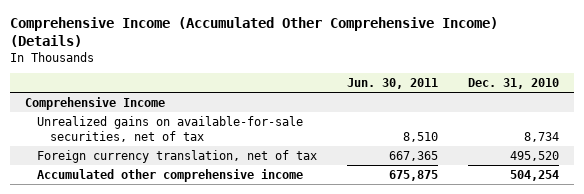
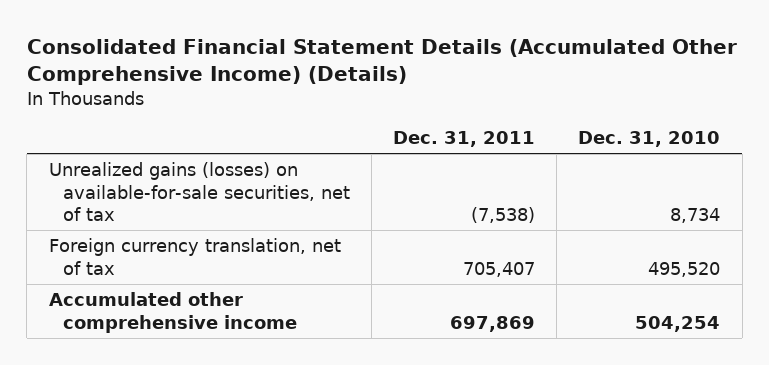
[10,17,499,48] Comprehensive Income (Accumulated Other Comprehensive Income) (Details) -> [26,39,737,86] Consolidated Financial Statement Details (Accumulated Other Comprehensive Income) (Details)
[347,78,439,90] Jun. 30, 2011 -> none
none -> [393,131,536,148] Dec. 31, 2011
[24,96,165,110] Comprehensive Income -> none
[37,115,304,142] Unrealized gains on available-for-sale securities, net of tax -> [48,161,350,222] Unrealized gains (losses) on available-for-sale securities, net of tax

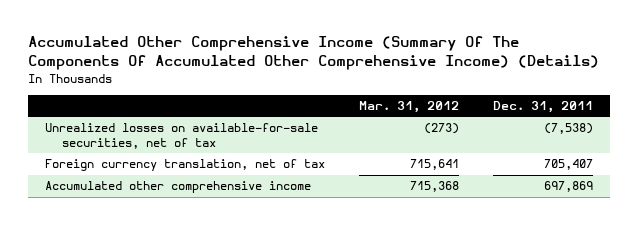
[26,39,737,86] Consolidated Financial Statement Details (Accumulated Other Comprehensive Income) (Details) -> [28,36,600,71] Accumulated Other Comprehensive Income (Summary Of The Components Of Accumulated Other Comprehensive Income) (Details)
[578,131,721,148] Dec. 31, 2010 -> none
none -> [359,101,460,114] Mar. 31, 2012
[48,161,350,222] Unrealized gains (losses) on available-for-sale securities, net of tax -> [45,123,319,149] Unrealized losses on available-for-sale securities, net of tax

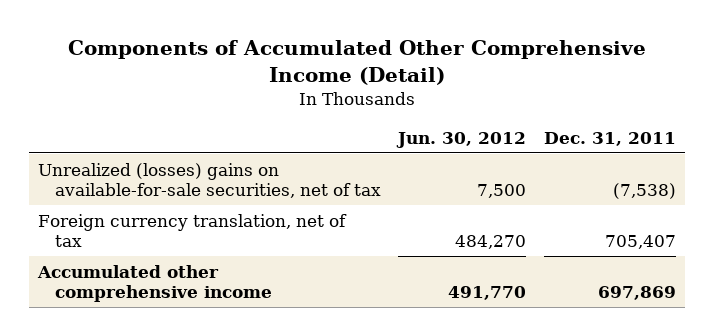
[28,36,600,71] Accumulated Other Comprehensive Income (Summary Of The Components Of Accumulated Other Comprehensive Income) (Details) -> [68,40,647,85] Components of Accumulated Other Comprehensive Income (Detail)
[359,101,460,114] Mar. 31, 2012 -> none
none -> [396,131,527,148] Jun. 30, 2012
[45,123,319,149] Unrealized losses on available-for-sale securities, net of tax -> [37,162,381,199] Unrealized (losses) gains on available-for-sale securities, net of tax

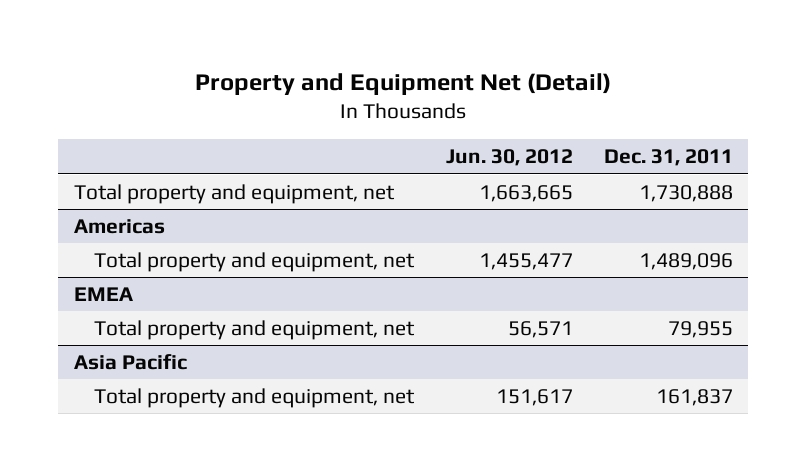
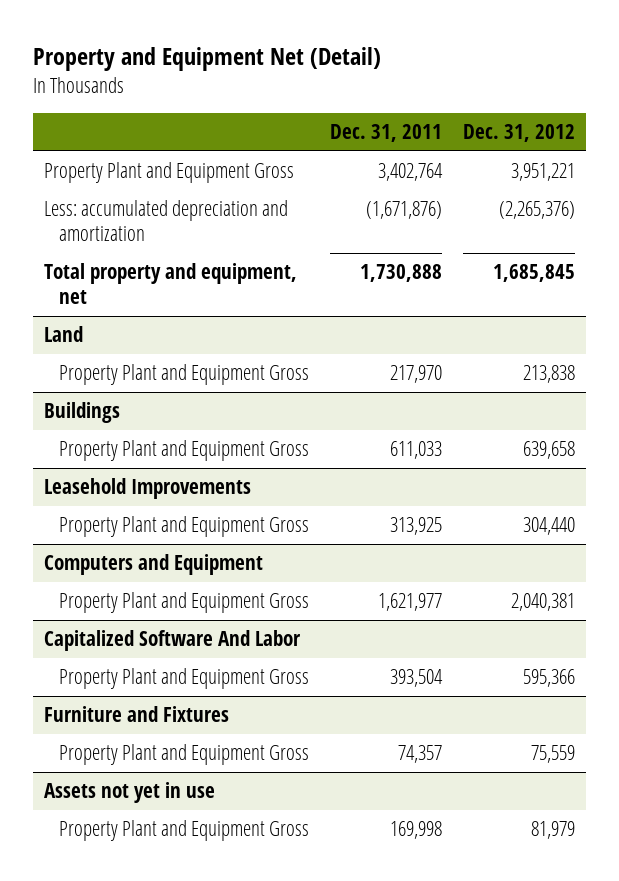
[445,149,573,167] Jun. 30, 2012 -> none
none -> [463,124,576,143] Dec. 31, 2012
none -> [43,162,294,184] Property Plant and Equipment Gross
none -> [43,200,288,242] Less: accumulated depreciation and amortization
[73,218,165,234] Americas -> none
[94,251,416,272] Total property and equipment, net -> none
[73,286,133,301] EMEA -> none
[94,319,416,340] Total property and equipment, net -> none
[73,353,187,370] Asia Pacific -> none
[94,387,416,408] Total property and equipment, net -> none
none -> [43,326,83,343] Land
none -> [58,364,309,386] Property Plant and Equipment Gross
none -> [43,402,120,424] Buildings
none -> [58,440,309,462] Property Plant and Equipment Gross
none -> [43,478,251,500] Leasehold Improvements
none -> [58,516,309,538] Property Plant and Equipment Gross
none -> [43,554,263,576] Computers and Equipment
none -> [58,592,309,614] Property Plant and Equipment Gross
none -> [43,630,301,652] Capitalized Software And Labor
none -> [58,668,309,690] Property Plant and Equipment Gross
none -> [43,706,229,723] Furniture and Fixtures
none -> [58,744,309,766] Property Plant and Equipment Gross
none -> [43,782,215,804] Assets not yet in use
none -> [58,820,309,842] Property Plant and Equipment Gross

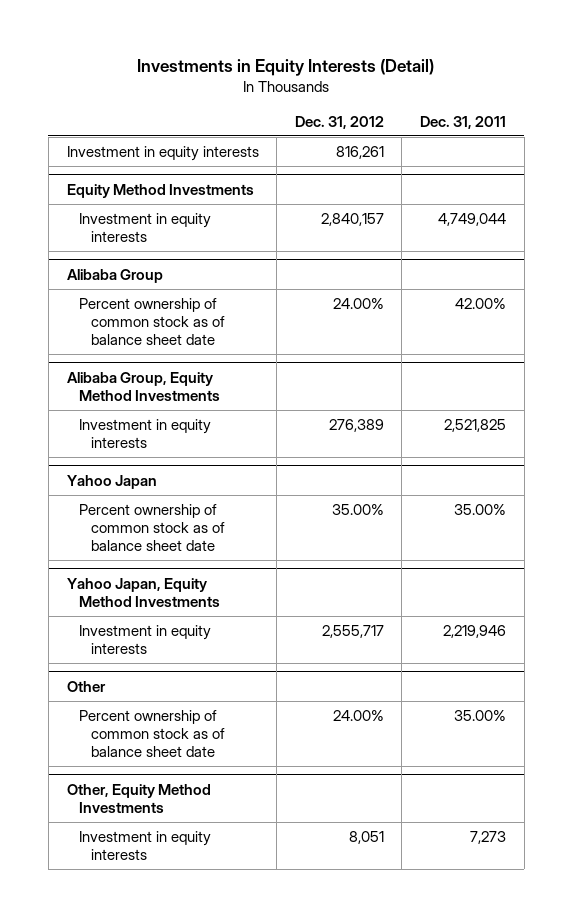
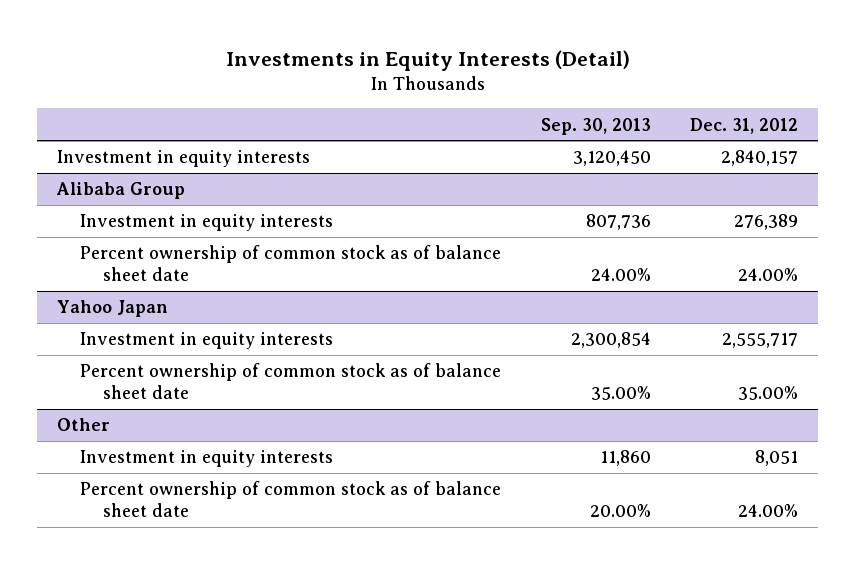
[420,115,507,129] Dec. 31, 2011 -> none
none -> [540,117,651,135] Sep. 30, 2013
[66,146,259,162] Investment in equity interests -> none
[66,184,254,199] Equity Method Investments -> none
[66,372,220,402] Alibaba Group, Equity Method Investments -> none
[78,298,225,346] Percent ownership of common stock as of balance sheet date -> [80,245,502,282] Percent ownership of common stock as of balance sheet date
[66,578,220,608] Yahoo Japan, Equity Method Investments -> none
[78,504,225,552] Percent ownership of common stock as of balance sheet date -> [80,363,502,400] Percent ownership of common stock as of balance sheet date
[66,784,211,814] Other, Equity Method Investments -> none
[78,710,225,758] Percent ownership of common stock as of balance sheet date -> [80,481,502,518] Percent ownership of common stock as of balance sheet date

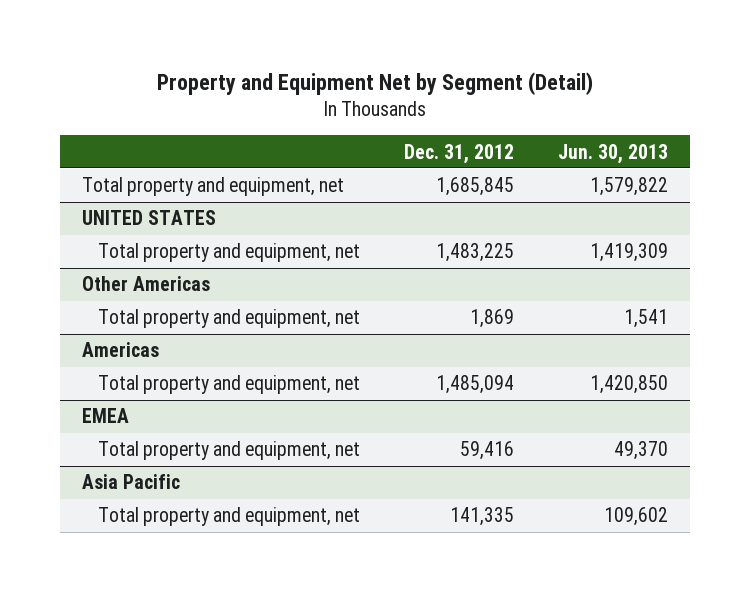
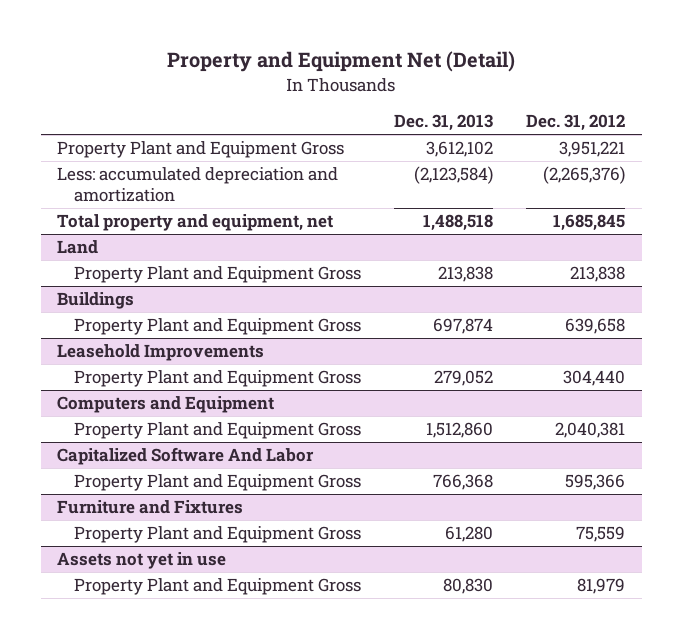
[156,71,593,95] Property and Equipment Net by Segment (Detail) -> [167,51,516,73] Property and Equipment Net (Detail)
[558,143,669,164] Jun. 30, 2013 -> none
none -> [394,114,494,132] Dec. 31, 2013
none -> [57,141,345,159] Property Plant and Equipment Gross
none -> [57,167,339,203] Less: accumulated depreciation and amortization
[81,210,216,226] UNITED STATES -> none
[98,243,361,263] Total property and equipment, net -> none
[81,276,210,292] Other Americas -> none
[98,309,361,329] Total property and equipment, net -> none
[81,342,159,358] Americas -> none
[98,375,361,395] Total property and equipment, net -> none
[81,408,129,424] EMEA -> none
[98,441,361,461] Total property and equipment, net -> none
[81,474,180,490] Asia Pacific -> none
[98,507,361,527] Total property and equipment, net -> none
none -> [57,240,99,255] Land
none -> [74,266,362,284] Property Plant and Equipment Gross
none -> [57,292,135,310] Buildings
none -> [74,318,362,336] Property Plant and Equipment Gross
none -> [57,344,265,362] Leasehold Improvements
none -> [74,370,362,388] Property Plant and Equipment Gross
none -> [57,396,275,414] Computers and Equipment
none -> [74,422,362,440] Property Plant and Equipment Gross
none -> [57,447,315,466] Capitalized Software And Labor
none -> [74,474,362,492] Property Plant and Equipment Gross
none -> [57,500,244,515] Furniture and Fixtures
none -> [74,526,362,544] Property Plant and Equipment Gross
none -> [57,552,227,570] Assets not yet in use
none -> [74,578,362,596] Property Plant and Equipment Gross

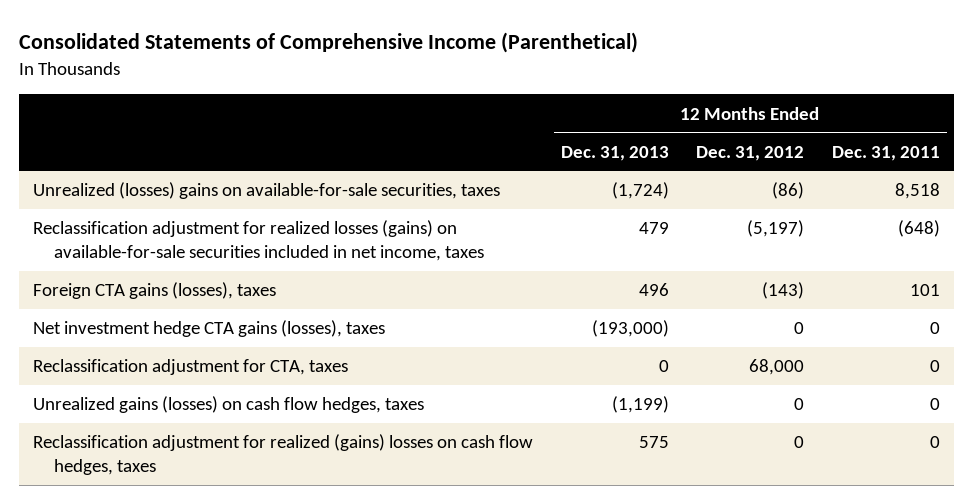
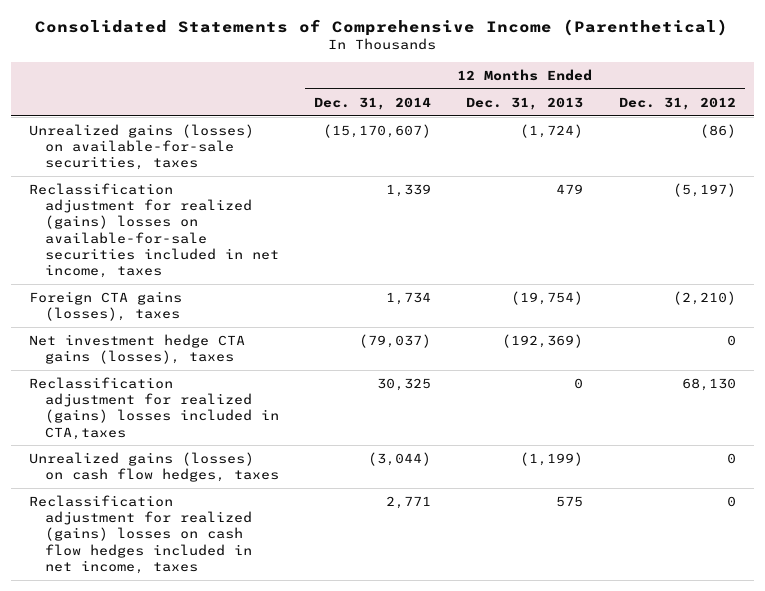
[832,145,941,161] Dec. 31, 2011 -> none
none -> [314,96,432,110] Dec. 31, 2014
[33,182,501,200] Unrealized (losses) gains on available-for-sale securities, taxes -> [28,123,254,171] Unrealized gains (losses) on available-for-sale securities, taxes
[33,220,485,262] Reclassification adjustment for realized losses (gains) on available-for-sale securities included in net income, taxes -> [28,182,279,279] Reclassification adjustment for realized (gains) losses on available-for-sale securities included in net income, taxes
[638,283,669,297] 496 -> [511,290,584,305] (19,754)
[762,282,805,300] (143) -> [672,290,736,305] (2,210)
[591,320,669,338] (193,000) -> [502,333,584,348] (192,369)
[33,359,349,376] Reclassification adjustment for CTA, taxes -> [28,376,279,440] Reclassification adjustment for realized (gains) losses included in CTA,taxes
[749,359,805,376] 68,000 -> [681,377,736,391] 68,130
[33,434,534,476] Reclassification adjustment for realized (gains) losses on cash flow hedges, taxes -> [28,494,252,574] Reclassification adjustment for realized (gains) losses on cash flow hedges included in net income, taxes

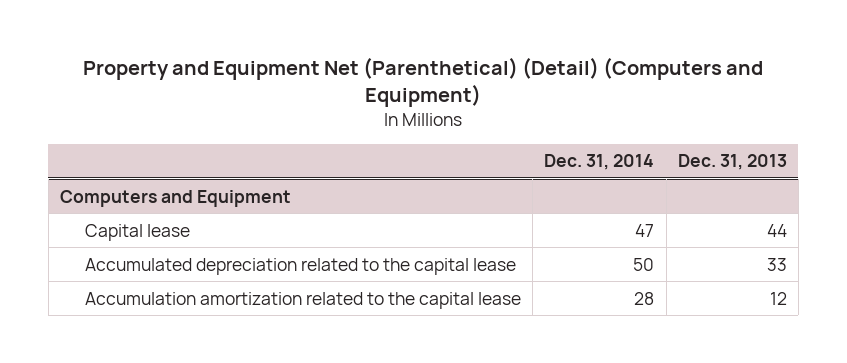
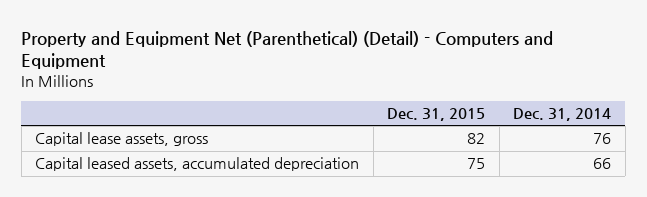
[83,57,764,108] Property and Equipment Net (Parenthetical) (Detail) (Computers and Equipment) -> [21,30,554,70] Property and Equipment Net (Parenthetical) (Detail) - Computers and Equipment
[677,154,787,171] Dec. 31, 2013 -> none
none -> [387,107,486,121] Dec. 31, 2015
[59,189,291,207] Computers and Equipment -> none
[85,291,522,309] Accumulation amortization related to the capital lease -> none
[85,223,191,241] Capital lease -> [35,132,209,147] Capital lease assets, gross
[635,223,655,237] 47 -> [593,133,612,145] 76
[85,257,517,275] Accumulated depreciation related to the capital lease -> [35,157,360,172] Capital leased assets, accumulated depreciation
[633,257,655,271] 50 -> [593,158,612,170] 66

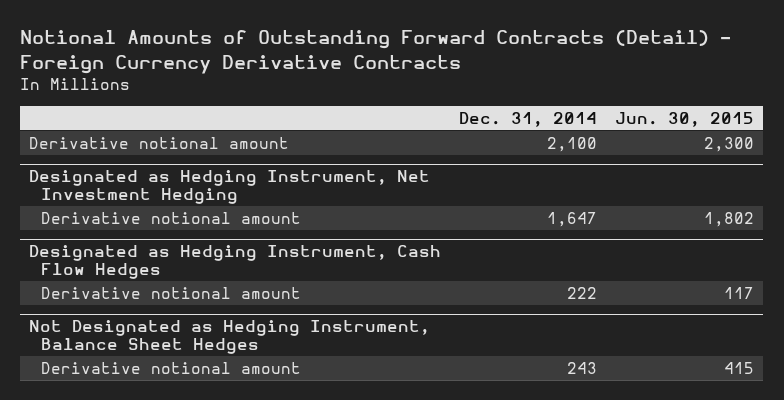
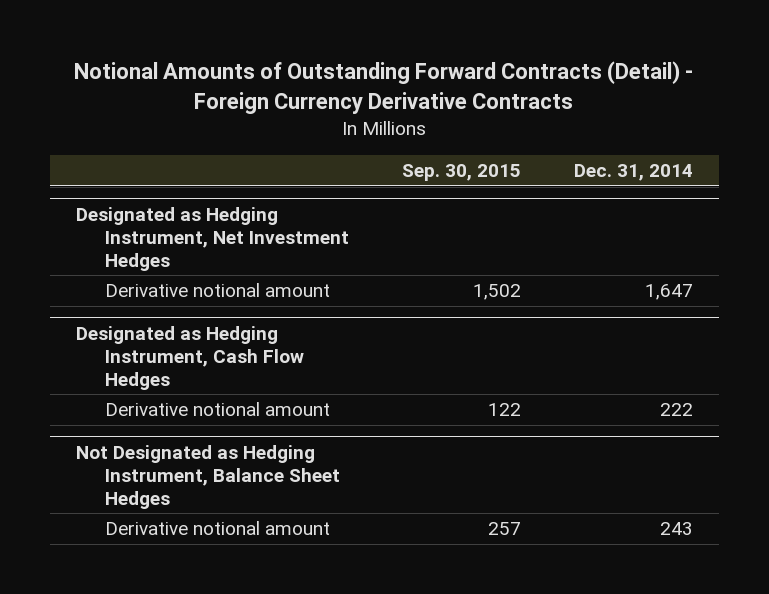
[615,111,755,127] Jun. 30, 2015 -> none
none -> [401,163,521,181] Sep. 30, 2015
[29,137,290,150] Derivative notional amount -> none
[29,170,431,205] Designated as Hedging Instrument, Net Investment Hedging -> [75,206,349,271] Designated as Hedging Instrument, Net Investment Hedges

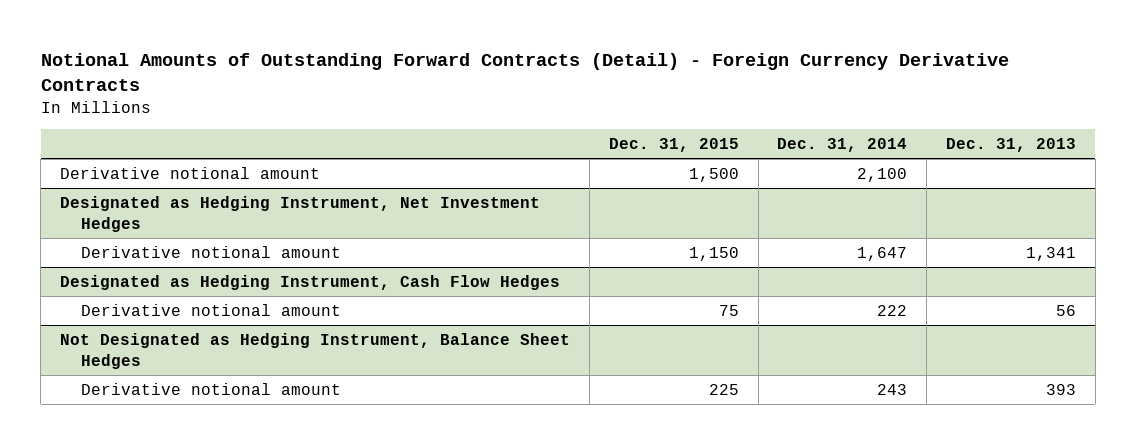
[401,163,521,181] Sep. 30, 2015 -> none
none -> [608,138,739,153] Dec. 31, 2015
none -> [945,138,1076,153] Dec. 31, 2013
none -> [60,166,321,179] Derivative notional amount

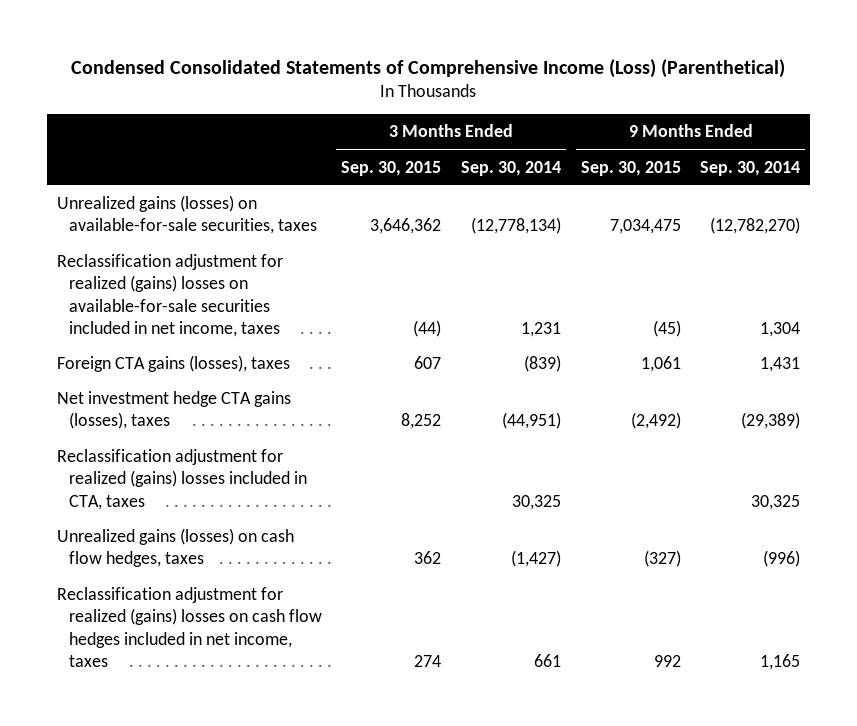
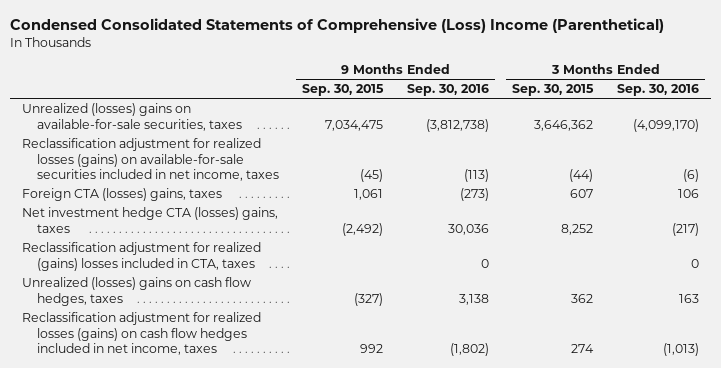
[71,58,786,78] Condensed Consolidated Statements of Comprehensive Income (Loss) (Parenthetical) -> [10,17,665,33] Condensed Consolidated Statements of Comprehensive (Loss) Income (Parenthetical)
[461,160,562,176] Sep. 30, 2014 -> none
[700,160,801,176] Sep. 30, 2014 -> none
none -> [406,84,489,97] Sep. 30, 2016
none -> [616,84,699,97] Sep. 30, 2016
[56,195,317,235] Unrealized gains (losses) on available-for-sale securities, taxes -> [22,103,242,131] Unrealized (losses) gains on available-for-sale securities, taxes
[56,254,283,337] Reclassification adjustment for realized (gains) losses on available-for-sale securities included in net income, taxes -> [22,138,279,182] Reclassification adjustment for realized losses (gains) on available-for-sale securities included in net income, taxes
[56,355,290,373] Foreign CTA gains (losses), taxes -> [22,188,223,202] Foreign CTA (losses) gains, taxes
[56,391,291,430] Net investment hedge CTA gains (losses), taxes -> [22,207,279,233] Net investment hedge CTA (losses) gains, taxes
[56,528,294,568] Unrealized gains (losses) on cash flow hedges, taxes -> [22,277,252,306] Unrealized (losses) gains on cash flow hedges, taxes
[56,587,322,667] Reclassification adjustment for realized (gains) losses on cash flow hedges included in net income, taxes -> [22,312,262,356] Reclassification adjustment for realized losses (gains) on cash flow hedges included in net income, taxes

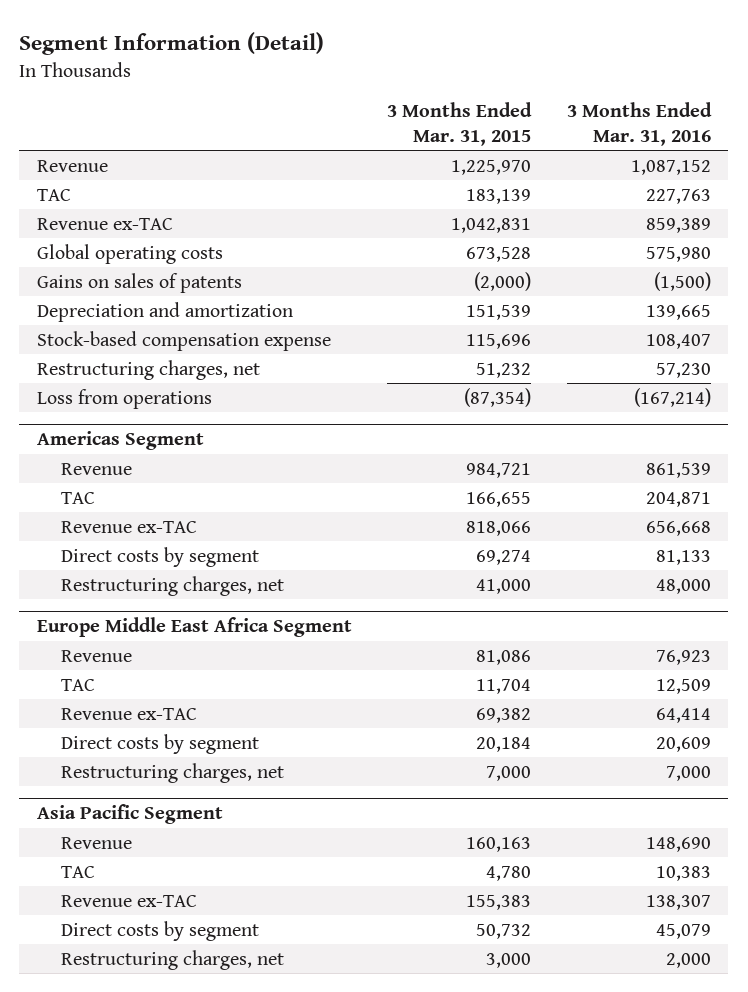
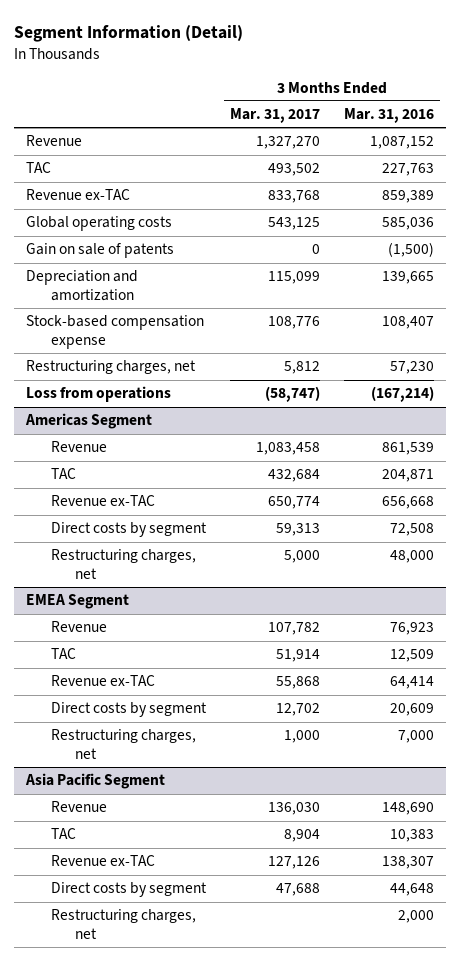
[387,102,533,146] 3 Months Ended Mar. 31, 2015 -> none
none -> [230,108,321,124] Mar. 31, 2017
[645,246,711,262] 575,980 -> [382,217,435,231] 585,036
[37,272,243,293] Gains on sales of patents -> [26,243,175,259] Gain on sale of patents
[655,549,711,565] 81,133 -> [390,523,435,537] 72,508
[37,617,353,638] Europe Middle East Africa Segment -> [26,594,130,610] EMEA Segment
[655,923,711,939] 45,079 -> [390,883,435,897] 44,648

